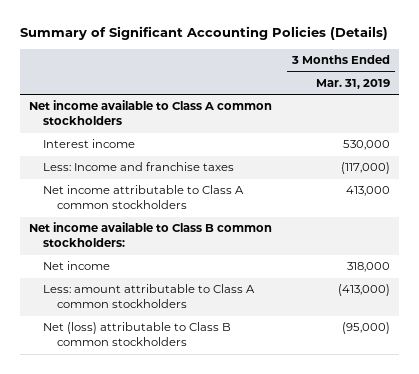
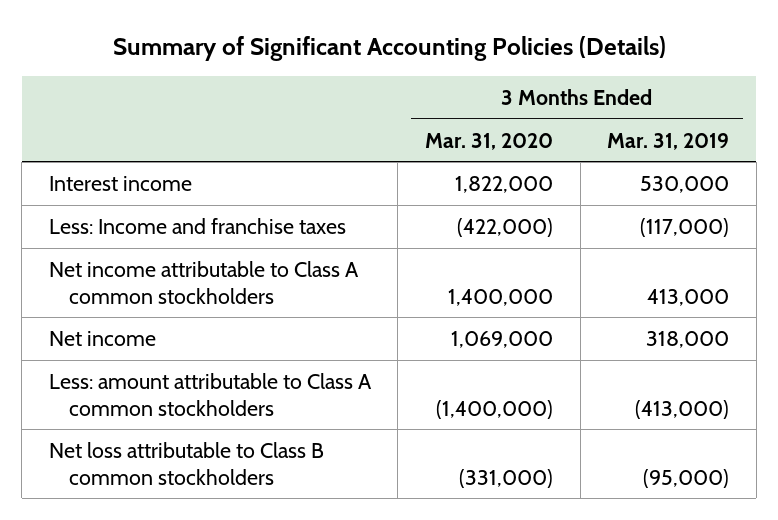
none -> [424,132,553,150] Mar. 31, 2020
[29,100,273,126] Net income available to Class A common stockholders -> none
[29,222,273,248] Net income available to Class B common stockholders: -> none
[43,322,232,347] Net (loss) attributable to Class B common stockholders -> [48,441,324,485] Net loss attributable to Class B common stockholders

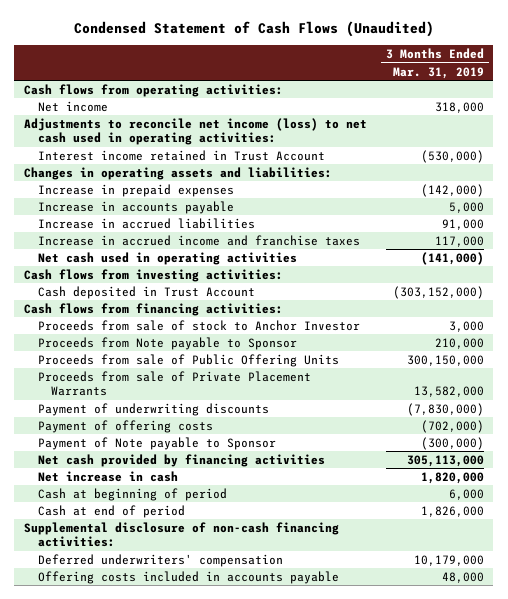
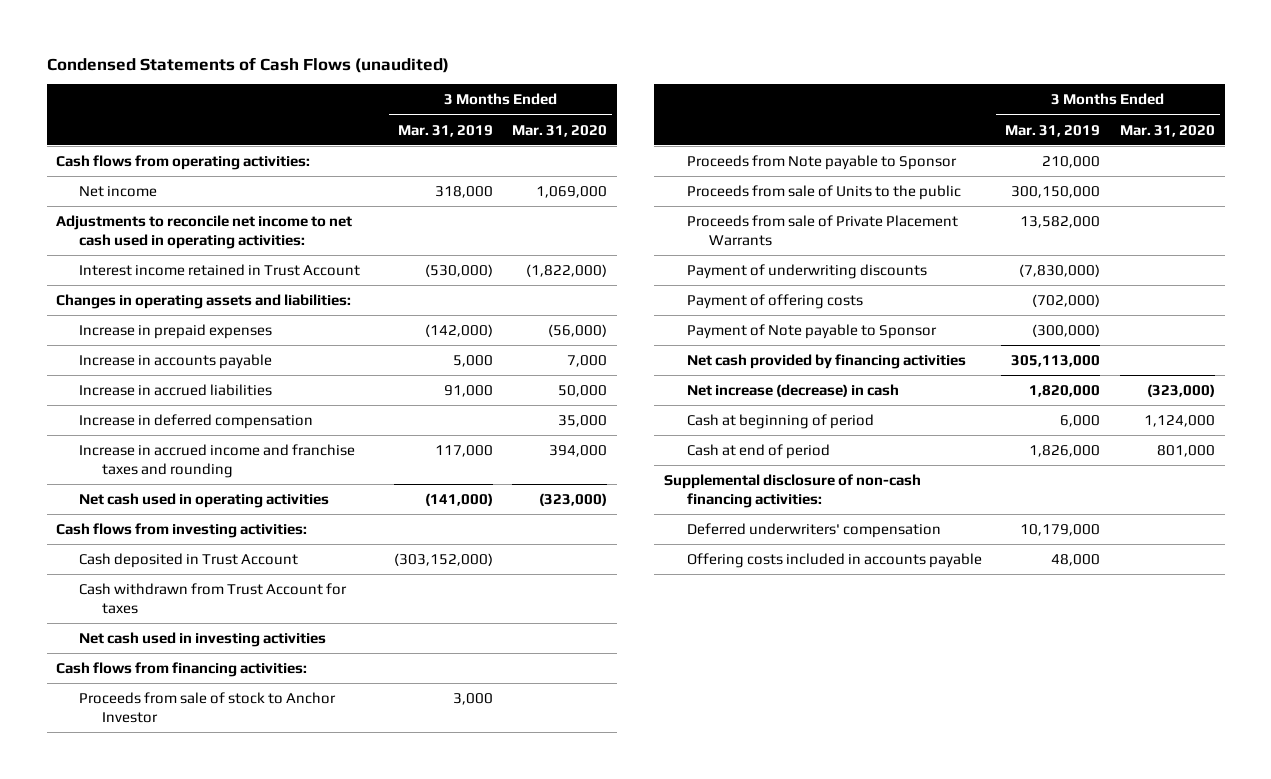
[73,21,434,38] Condensed Statement of Cash Flows (Unaudited) -> [46,56,449,73] Condensed Statements of Cash Flows (unaudited)
none -> [512,124,608,137] Mar. 31, 2020
[23,117,367,146] Adjustments to reconcile net income (loss) to net cash used in operating activities: -> [56,214,353,249] Adjustments to reconcile net income to net cash used in operating activities:
none -> [79,413,314,429] Increase in deferred compensation
[37,234,360,246] Increase in accrued income and franchise taxes -> [79,443,356,478] Increase in accrued income and franchise taxes and rounding
none -> [79,582,348,614] Cash withdrawn from Trust Account for taxes
none -> [79,631,327,647] Net cash used in investing activities
[37,353,339,367] Proceeds from sale of Public Offering Units -> [686,184,961,200] Proceeds from sale of Units to the public
[37,470,178,482] Net increase in cash -> [686,383,899,397] Net increase (decrease) in cash

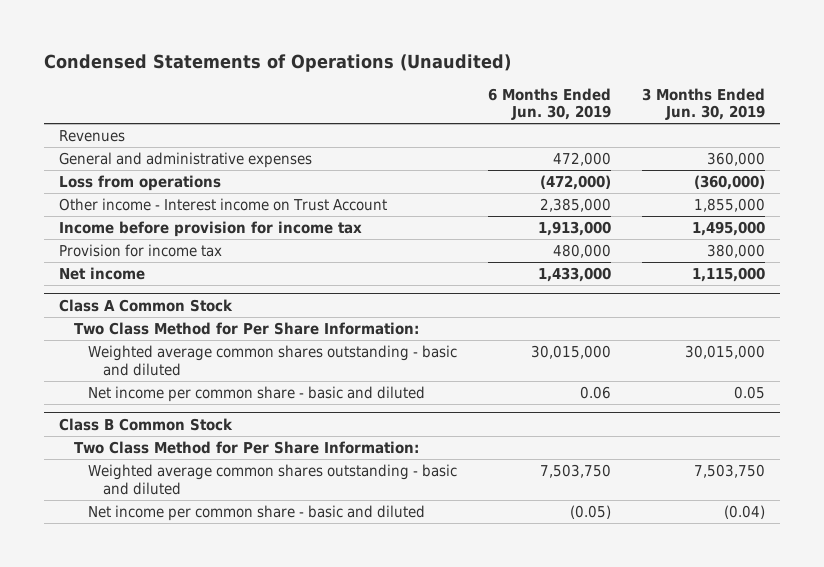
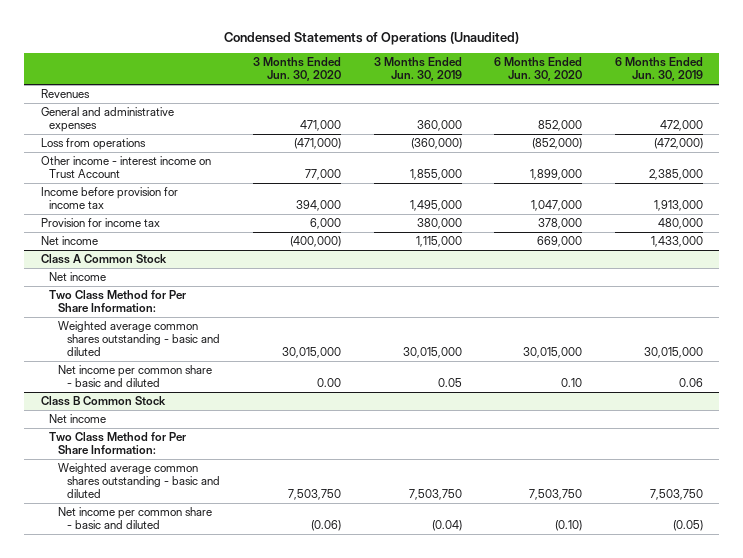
none -> [252,57,341,82] 3 Months Ended Jun. 30, 2020
none -> [494,57,583,82] 6 Months Ended Jun. 30, 2020
[59,198,388,212] Other income - Interest income on Trust Account -> [40,156,211,179] Other income - interest income on Trust Account
none -> [49,272,107,282] Net income
none -> [49,414,107,424] Net income

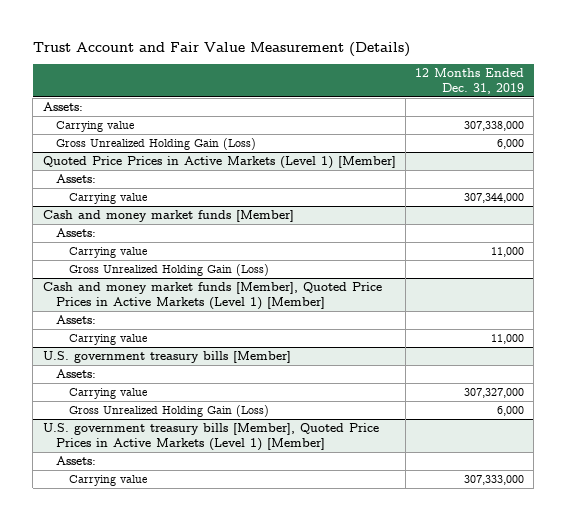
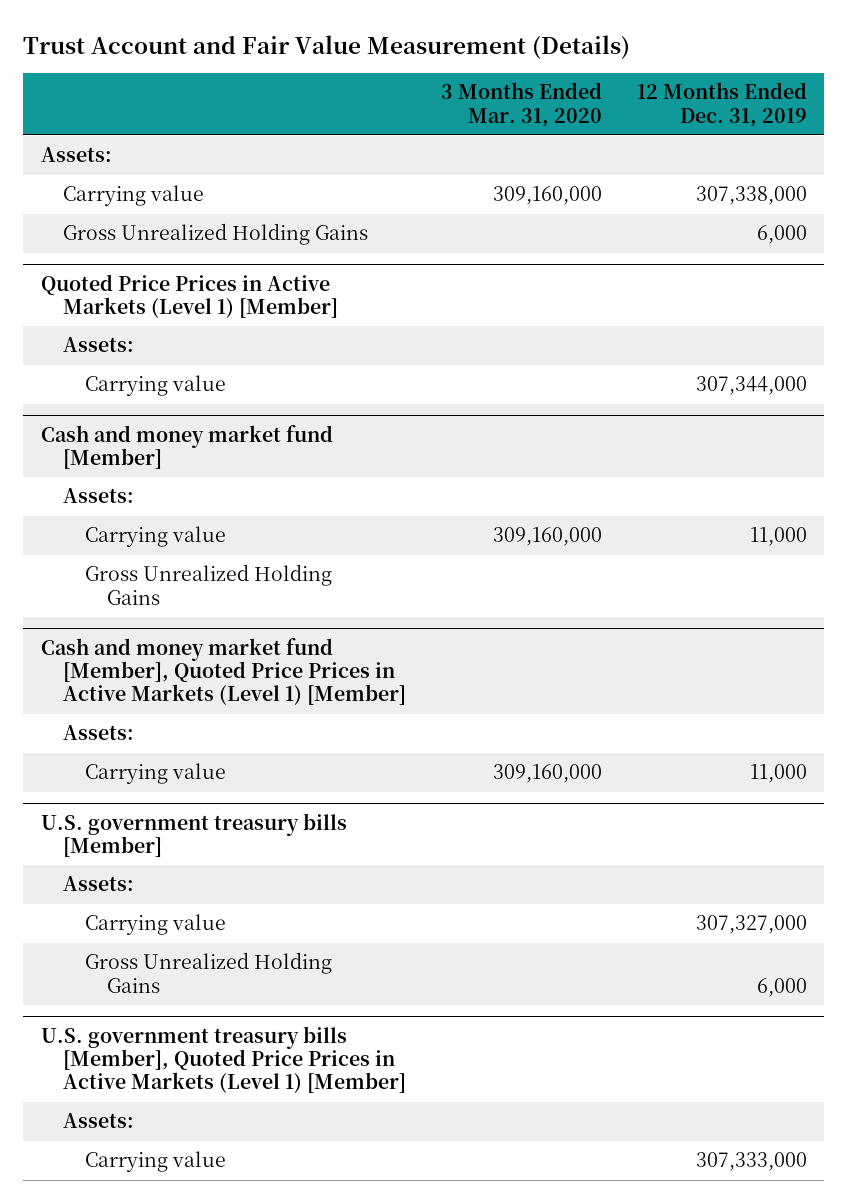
none -> [440,82,602,127] 3 Months Ended Mar. 31, 2020
[55,138,256,151] Gross Unrealized Holding Gain (Loss) -> [62,223,368,246] Gross Unrealized Holding Gains
[42,210,294,223] Cash and money market funds [Member] -> [40,424,333,470] Cash and money market fund [Member]
[69,264,270,277] Gross Unrealized Holding Gain (Loss) -> [85,564,333,605] Gross Unrealized Holding Gains
[42,282,382,311] Cash and money market funds [Member], Quoted Price Prices in Active Markets (Level 1) [Member] -> [40,637,406,706] Cash and money market fund [Member], Quoted Price Prices in Active Markets (Level 1) [Member]
[69,405,270,418] Gross Unrealized Holding Gain (Loss) -> [85,952,333,993] Gross Unrealized Holding Gains

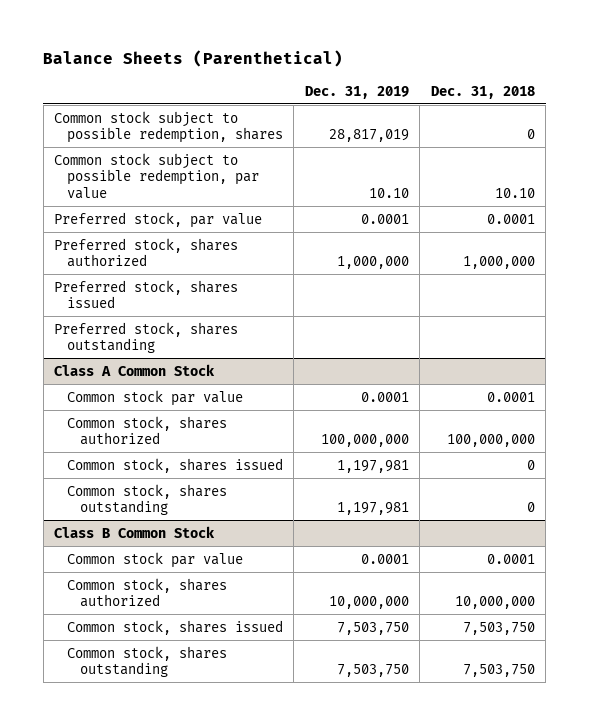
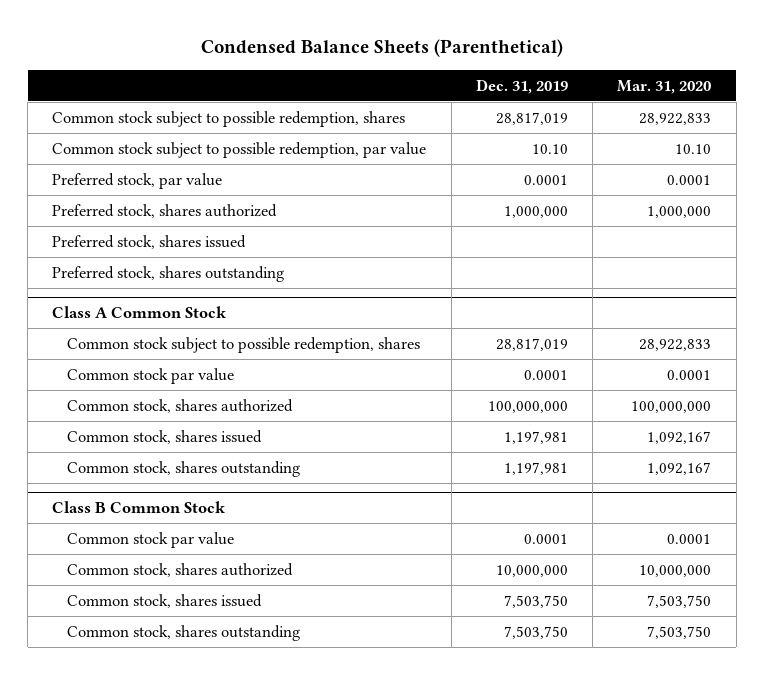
[43,50,344,68] Balance Sheets (Parenthetical) -> [200,39,563,58] Condensed Balance Sheets (Parenthetical)
[430,85,535,99] Dec. 31, 2018 -> none
none -> [617,79,712,94] Mar. 31, 2020
none -> [67,336,421,353] Common stock subject to possible redemption, shares

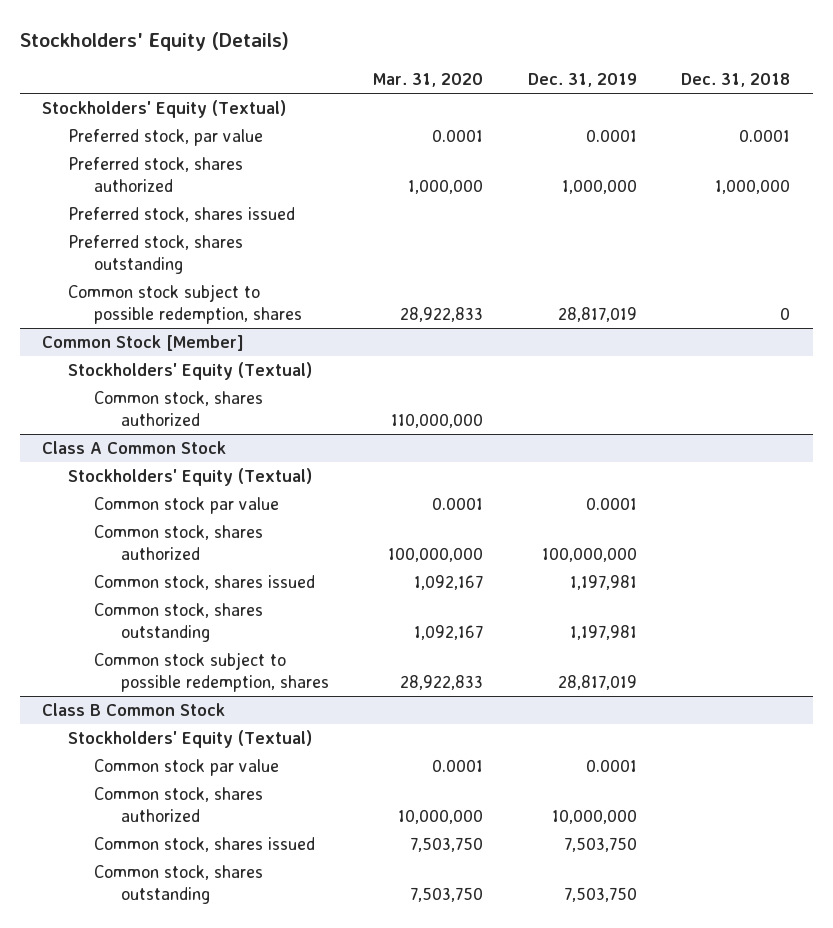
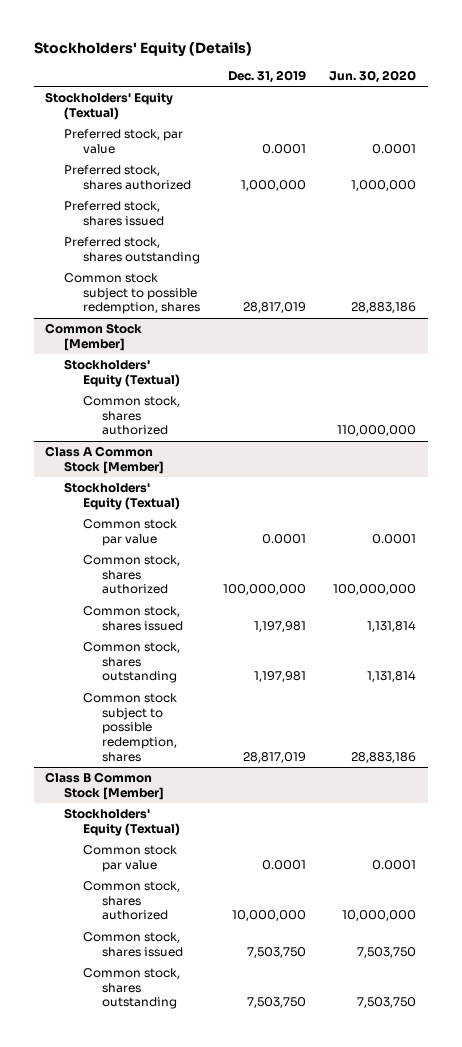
[373,73,484,88] Mar. 31, 2020 -> none
[681,73,791,88] Dec. 31, 2018 -> none
none -> [329,70,417,84] Jun. 30, 2020
[42,441,227,455] Class A Common Stock -> [45,446,165,474] Class A Common Stock [Member]
[42,703,226,717] Class B Common Stock -> [45,772,165,800] Class B Common Stock [Member]

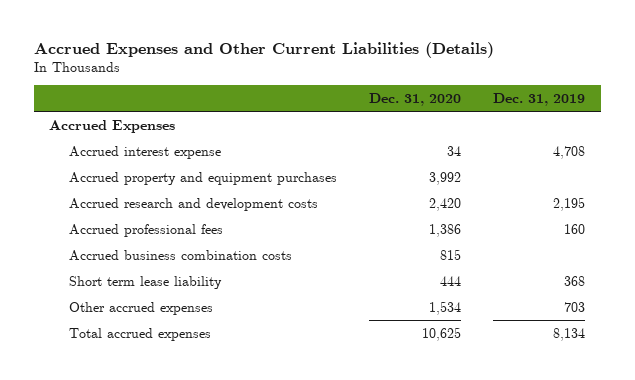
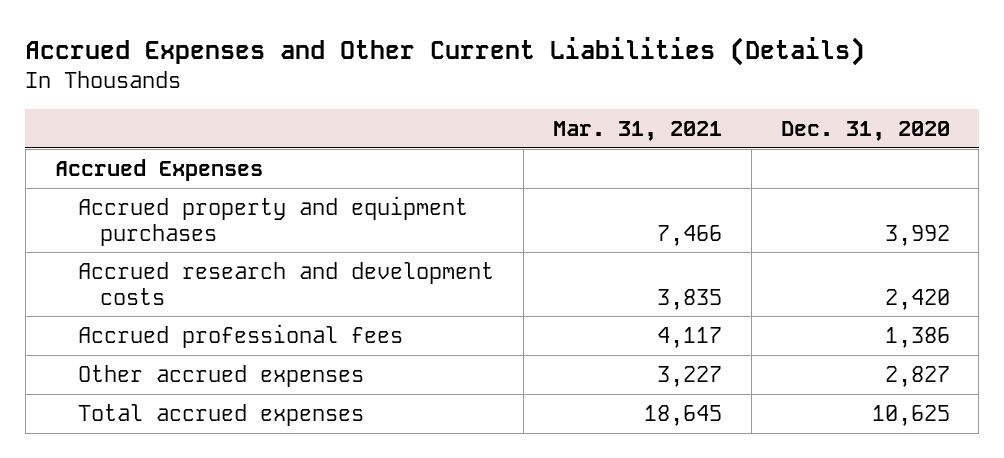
[493,92,586,106] Dec. 31, 2019 -> none
none -> [552,120,722,141] Mar. 31, 2021
[69,145,222,159] Accrued interest expense -> none
[69,249,293,261] Accrued business combination costs -> none
[69,275,223,289] Short term lease liability -> none
[429,300,462,315] 1,534 -> [884,365,950,387] 2,827

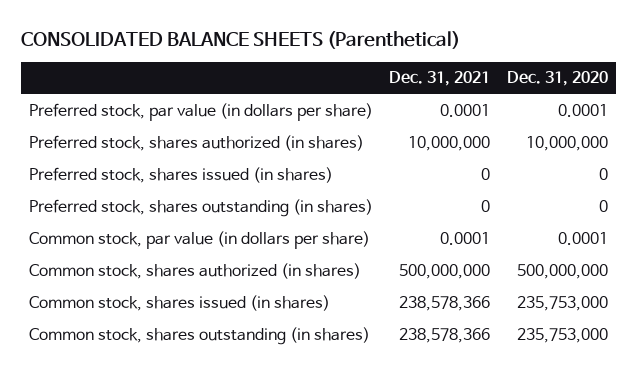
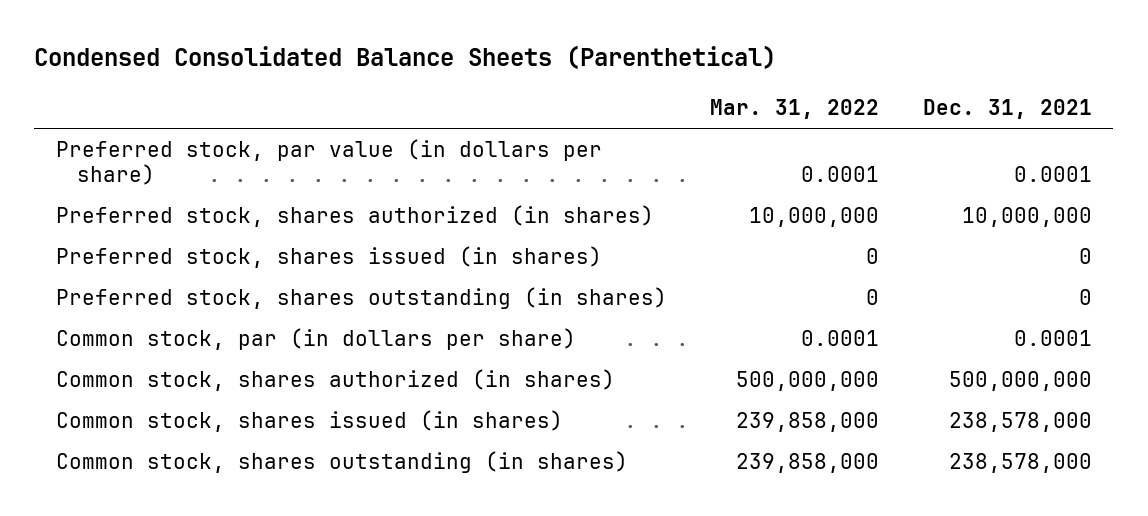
[20,30,460,49] CONSOLIDATED BALANCE SHEETS (Parenthetical) -> [34,45,777,70] Condensed Consolidated Balance Sheets (Parenthetical)
[506,71,608,87] Dec. 31, 2020 -> none
none -> [710,98,880,119] Mar. 31, 2022
[28,230,370,249] Common stock, par value (in dollars per share) -> [56,328,577,351] Common stock, par (in dollars per share)
[399,295,491,311] 238,578,366 -> [948,412,1092,433] 238,578,000
[399,327,491,343] 238,578,366 -> [948,453,1092,474] 238,578,000

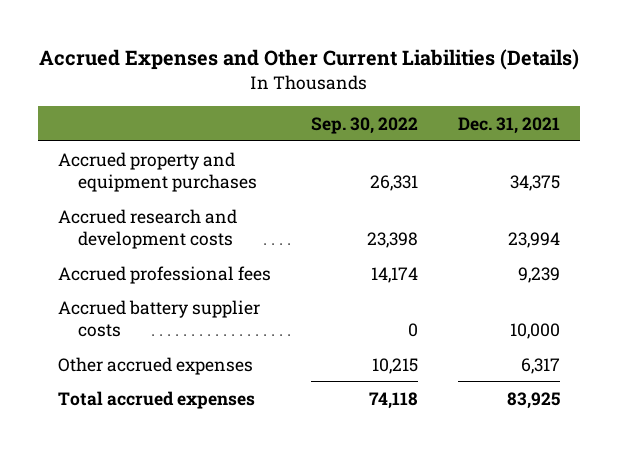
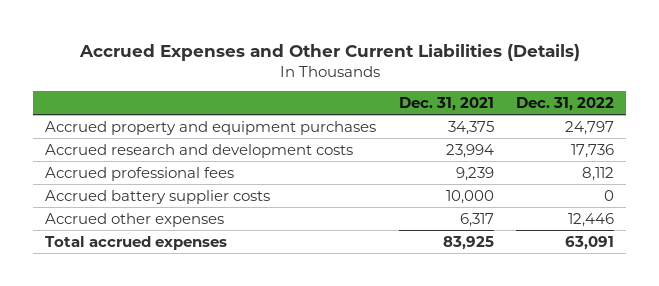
[311,116,419,134] Sep. 30, 2022 -> none
none -> [516,97,615,112] Dec. 31, 2022
[57,356,253,375] Other accrued expenses -> [44,212,224,227] Accrued other expenses

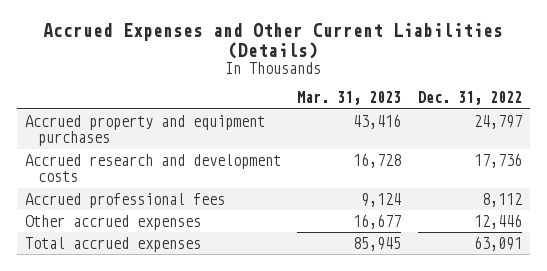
[398,97,494,112] Dec. 31, 2021 -> none
none -> [297,91,402,106] Mar. 31, 2023
[44,189,270,204] Accrued battery supplier costs -> none
[44,212,224,227] Accrued other expenses -> [25,214,202,230] Other accrued expenses

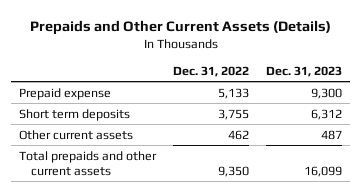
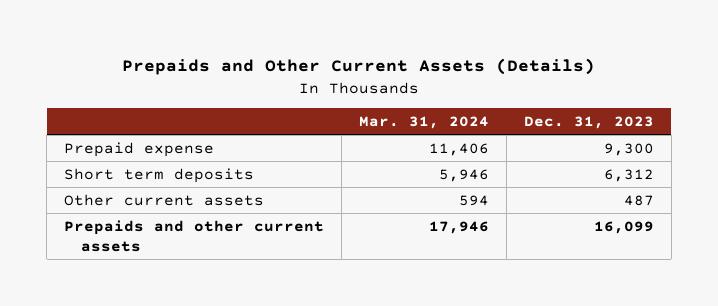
[173,66,250,78] Dec. 31, 2022 -> none
none -> [358,115,489,129] Mar. 31, 2024
[19,150,158,177] Total prepaids and other current assets -> [64,219,325,252] Prepaids and other current assets

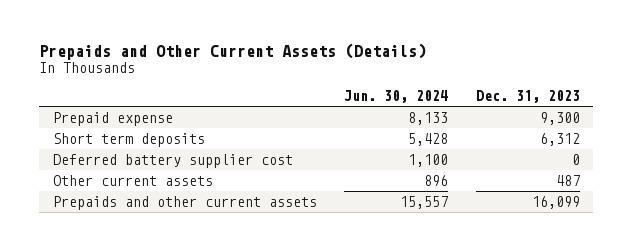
[358,115,489,129] Mar. 31, 2024 -> none
none -> [344,90,449,104] Jun. 30, 2024
none -> [52,154,293,169] Deferred battery supplier cost

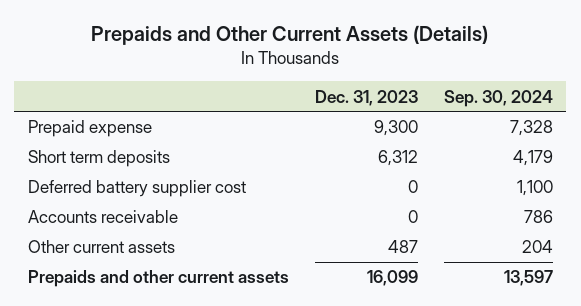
[344,90,449,104] Jun. 30, 2024 -> none
none -> [444,89,554,107] Sep. 30, 2024
none -> [27,210,178,224] Accounts receivable

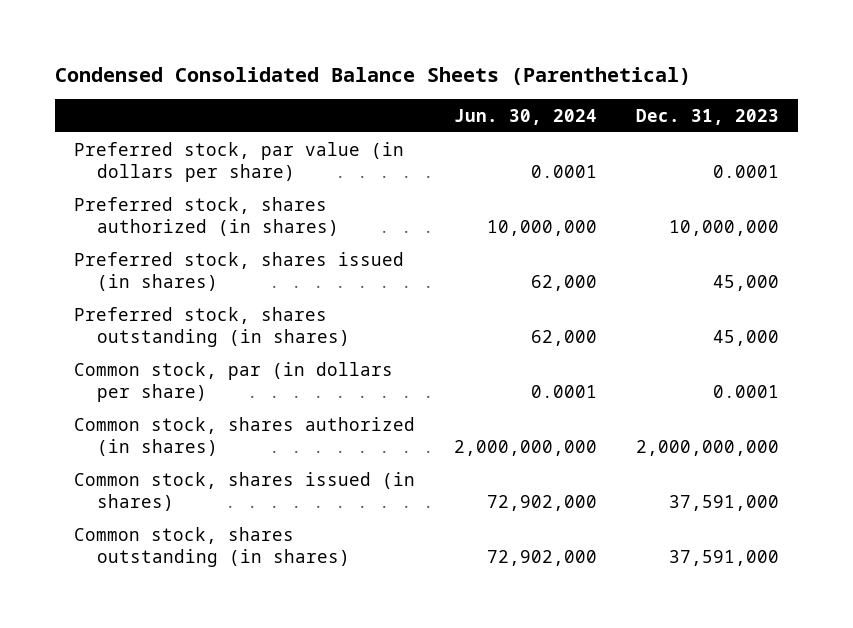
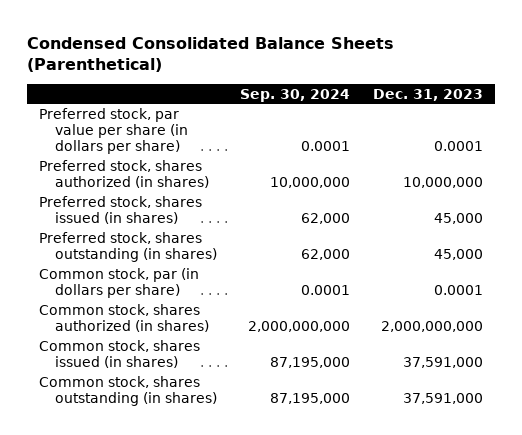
[453,108,597,125] Jun. 30, 2024 -> none
none -> [239,88,350,102] Sep. 30, 2024
[73,141,404,183] Preferred stock, par value (in dollars per share) -> [38,107,188,155] Preferred stock, par value per share (in dollars per share)

